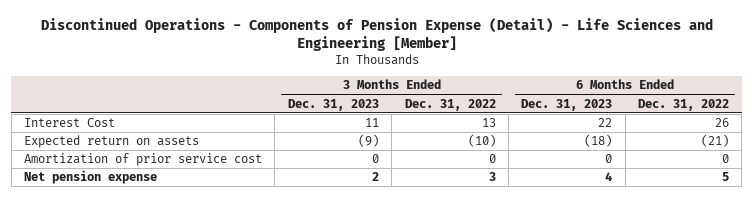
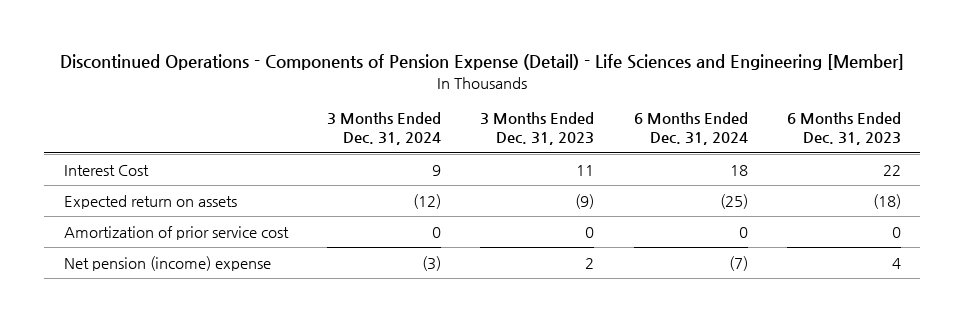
[404,98,496,111] Dec. 31, 2022 -> none
[637,98,729,111] Dec. 31, 2022 -> none
none -> [327,112,442,146] 3 Months Ended Dec. 31, 2024
none -> [633,112,748,146] 6 Months Ended Dec. 31, 2024
[24,170,158,185] Net pension expense -> [63,255,271,271] Net pension (income) expense

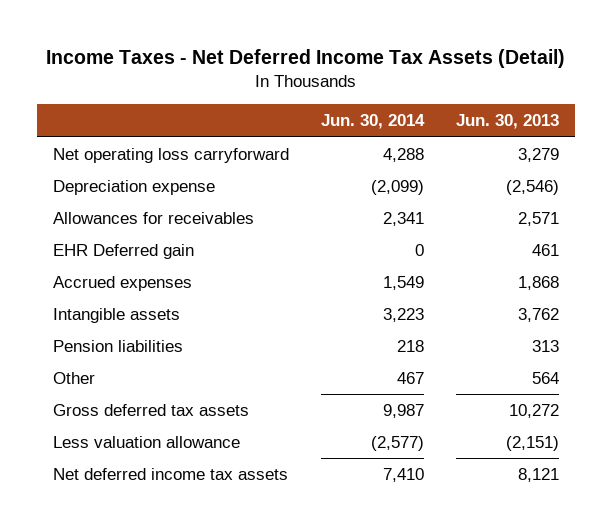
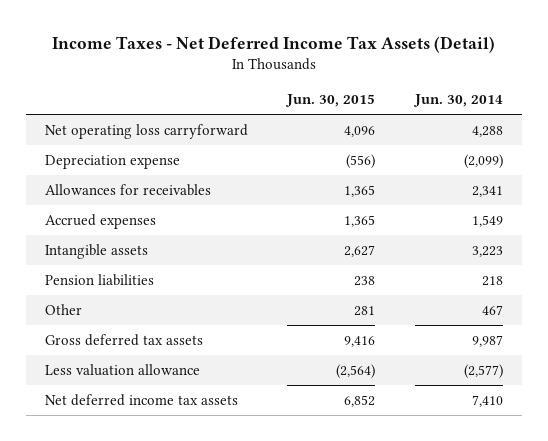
[455,114,559,130] Jun. 30, 2013 -> none
none -> [285,94,376,108] Jun. 30, 2015
[53,244,195,260] EHR Deferred gain -> none

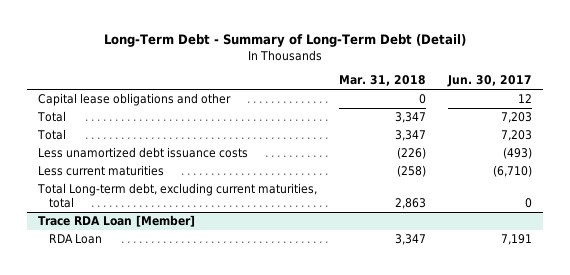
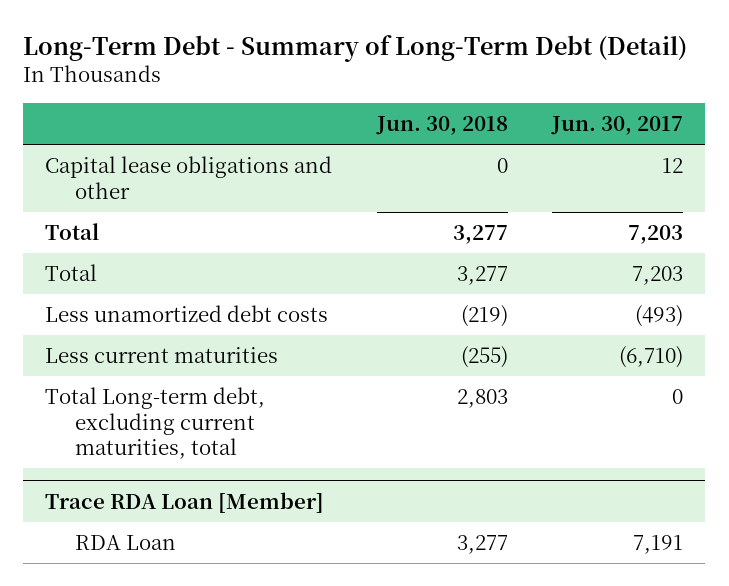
[338,75,426,87] Mar. 31, 2018 -> none
none -> [375,115,508,135] Jun. 30, 2018
[37,147,248,159] Less unamortized debt issuance costs -> [45,305,329,323] Less unamortized debt costs

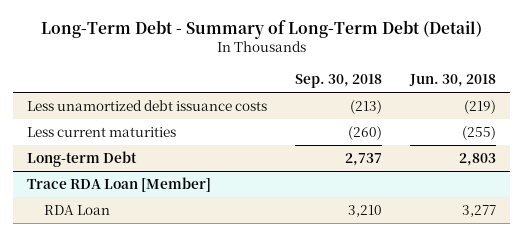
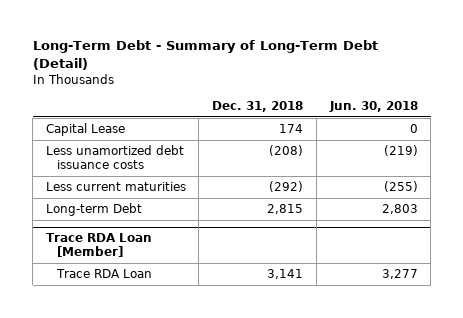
[295,74,383,89] Sep. 30, 2018 -> none
none -> [212,101,304,113] Dec. 31, 2018
none -> [45,123,125,137] Capital Lease
[44,205,111,216] RDA Loan -> [55,269,152,279] Trace RDA Loan

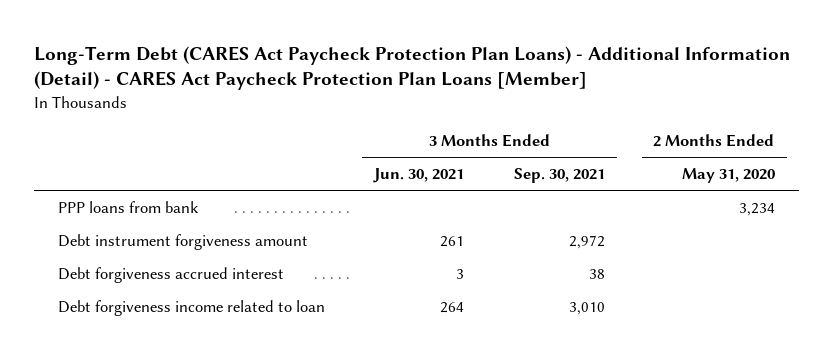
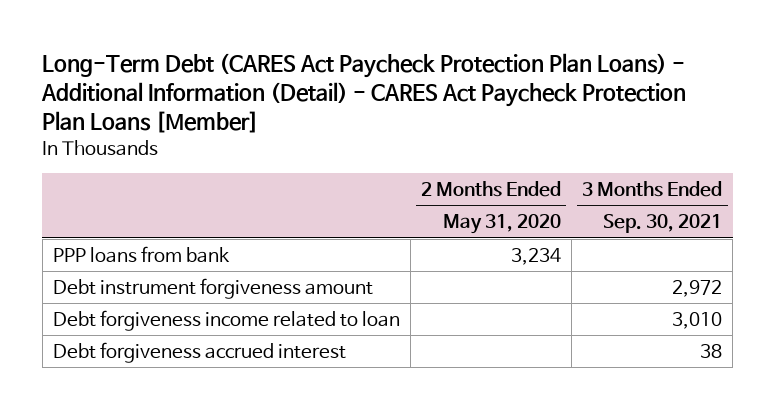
[373,168,465,184] Jun. 30, 2021 -> none
[58,266,285,283] Debt forgiveness accrued interest -> [52,341,346,363] Debt forgiveness accrued interest

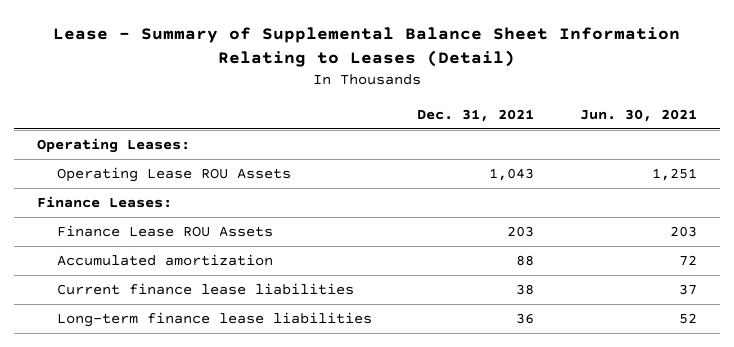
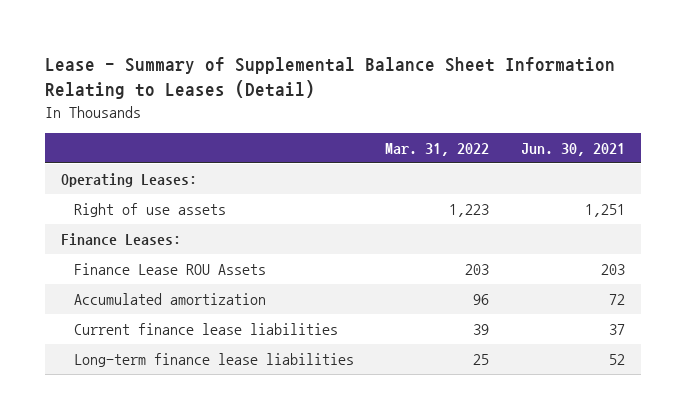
[417,109,535,123] Dec. 31, 2021 -> none
none -> [385,142,490,156] Mar. 31, 2022
[56,167,291,183] Operating Lease ROU Assets -> [74,203,227,218] Right of use assets

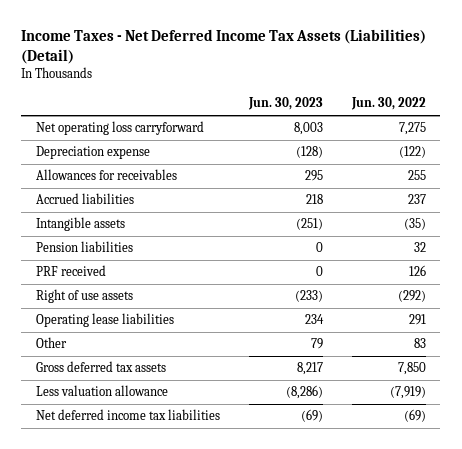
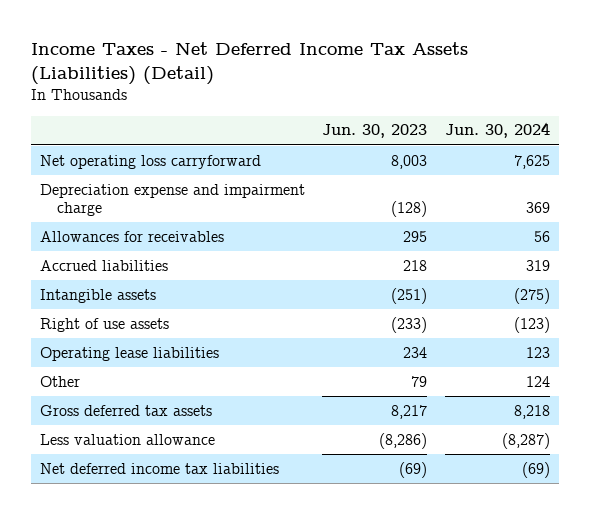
[350,97,426,111] Jun. 30, 2022 -> none
none -> [445,122,551,139] Jun. 30, 2024
[35,146,150,160] Depreciation expense -> [39,183,305,217] Depreciation expense and impairment charge
[35,241,133,253] Pension liabilities -> none
[35,265,106,277] PRF received -> none

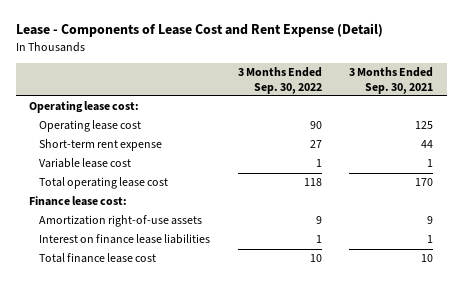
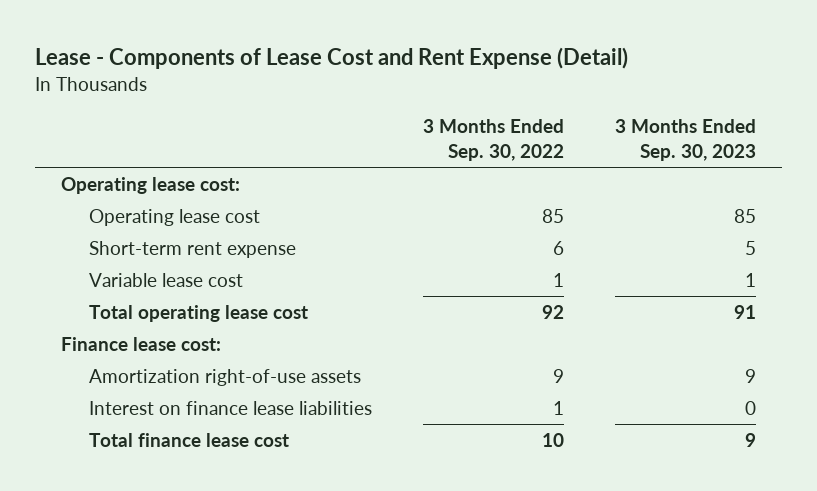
[349,67,434,94] 3 Months Ended Sep. 30, 2021 -> none
none -> [615,119,757,161] 3 Months Ended Sep. 30, 2023
[309,121,322,130] 90 -> [542,208,565,223] 85
[309,140,322,149] 27 -> [553,240,565,255] 6
[303,178,322,187] 118 -> [542,304,565,319] 92

